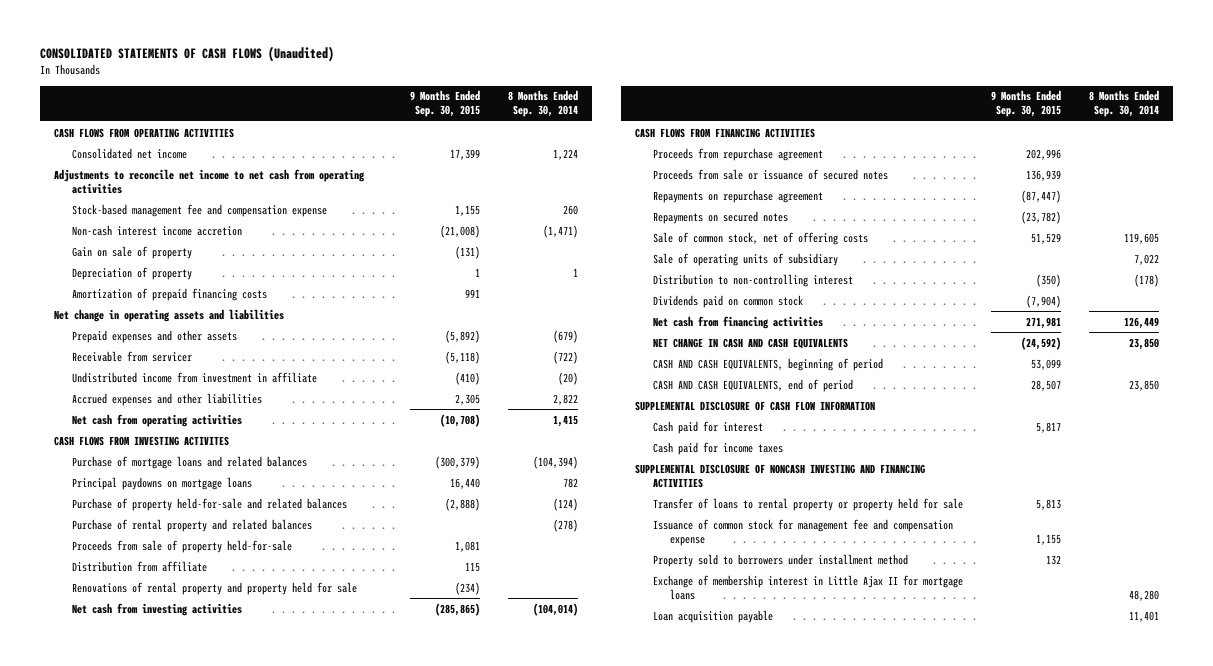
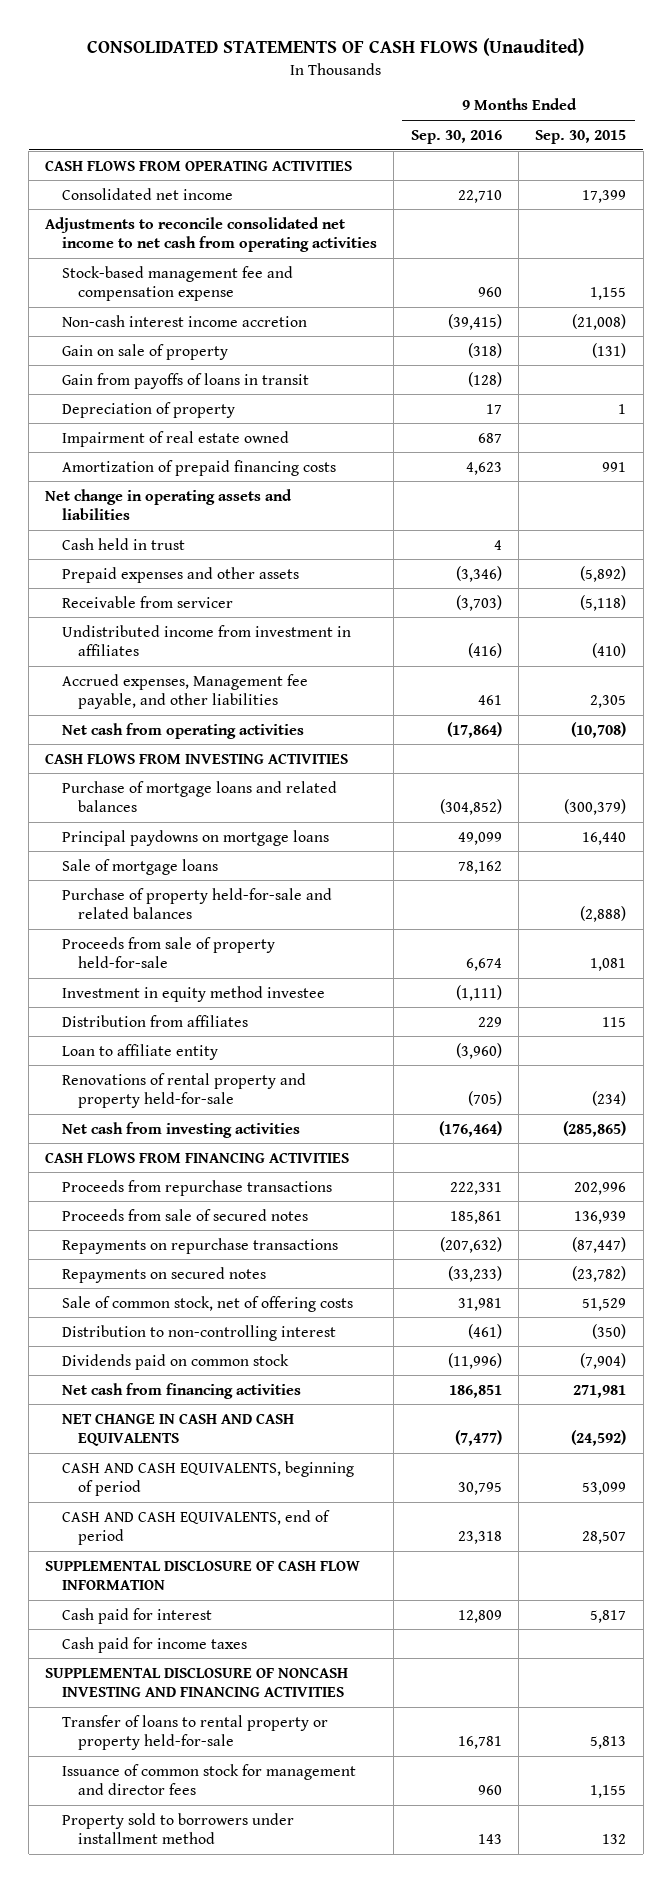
[508,90,579,118] 8 Months Ended Sep. 30, 2014 -> none
none -> [410,129,502,144] Sep. 30, 2016
[54,168,366,194] Adjustments to reconcile net income to net cash from operating activities -> [45,216,377,253] Adjustments to reconcile consolidated net income to net cash from operating activities
none -> [61,372,309,389] Gain from payoffs of loans in transit
none -> [61,430,289,447] Impairment of real estate owned
none -> [61,537,185,550] Cash held in trust
[71,371,317,383] Undistributed income from investment in affiliate -> [61,624,351,657] Undistributed income from investment in affiliates
[71,392,262,406] Accrued expenses and other liabilities -> [61,673,308,710] Accrued expenses, Management fee payable, and other liabilities
[54,435,230,446] CASH FLOWS FROM INVESTING ACTIVITES -> [45,752,349,764] CASH FLOWS FROM INVESTING ACTIVITIES
none -> [61,858,218,875] Sale of mortgage loans
[71,518,312,532] Purchase of rental property and related balances -> none
none -> [61,985,325,1002] Investment in equity method investee
[71,560,207,572] Distribution from affiliate -> [61,1014,248,1027] Distribution from affiliates
none -> [61,1043,218,1060] Loan to affiliate entity
[71,581,357,595] Renovations of rental property and property held for sale -> [61,1072,306,1109] Renovations of rental property and property held-for-sale
[652,147,823,161] Proceeds from repurchase agreement -> [61,1179,332,1196] Proceeds from repurchase transactions
[652,168,888,180] Proceeds from sale or issuance of secured notes -> [61,1208,308,1221] Proceeds from sale of secured notes
[652,189,823,203] Repayments on repurchase agreement -> [61,1237,338,1254] Repayments on repurchase transactions
[652,252,838,266] Sale of operating units of subsidiary -> none
[652,497,963,511] Transfer of loans to rental property or property held for sale -> [61,1714,328,1751] Transfer of loans to rental property or property held-for-sale
[652,518,953,546] Issuance of common stock for management fee and compensation expense -> [61,1763,356,1796] Issuance of common stock for management and director fees
[652,574,963,600] Exchange of membership interest in Little Ajax II for mortgage loans -> none
[652,609,773,623] Loan acquisition payable -> none

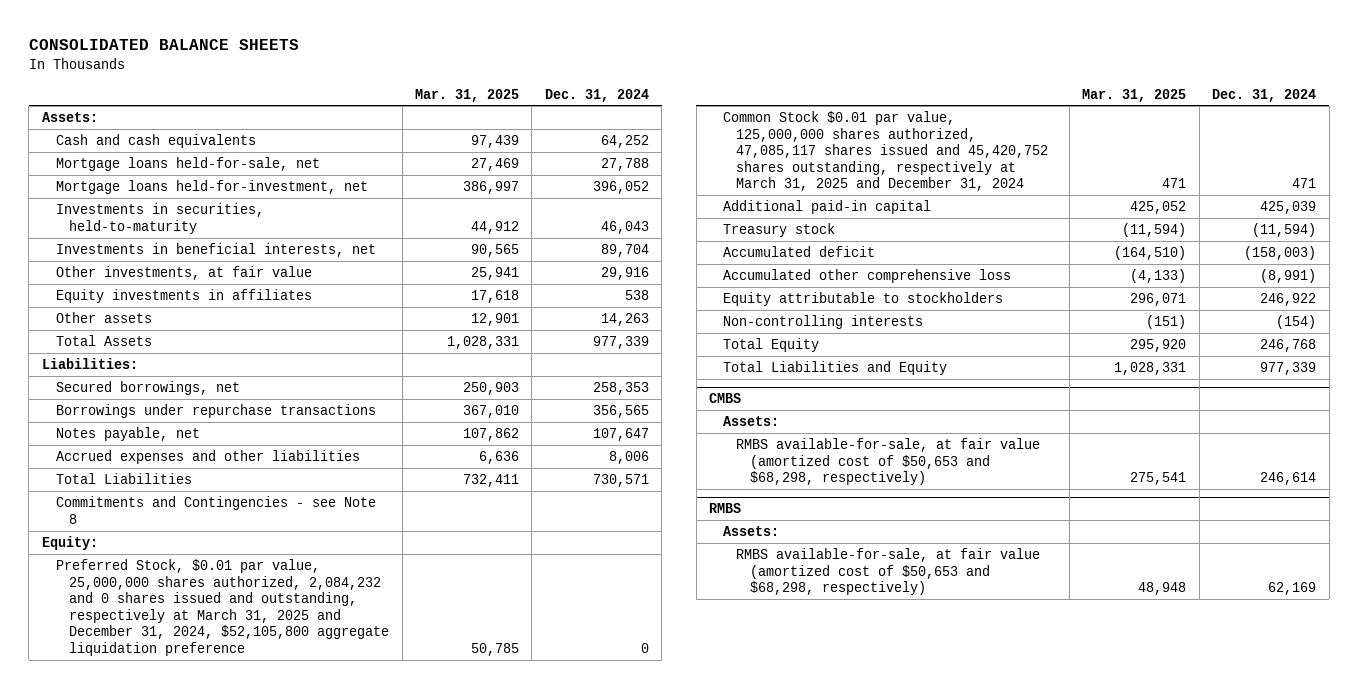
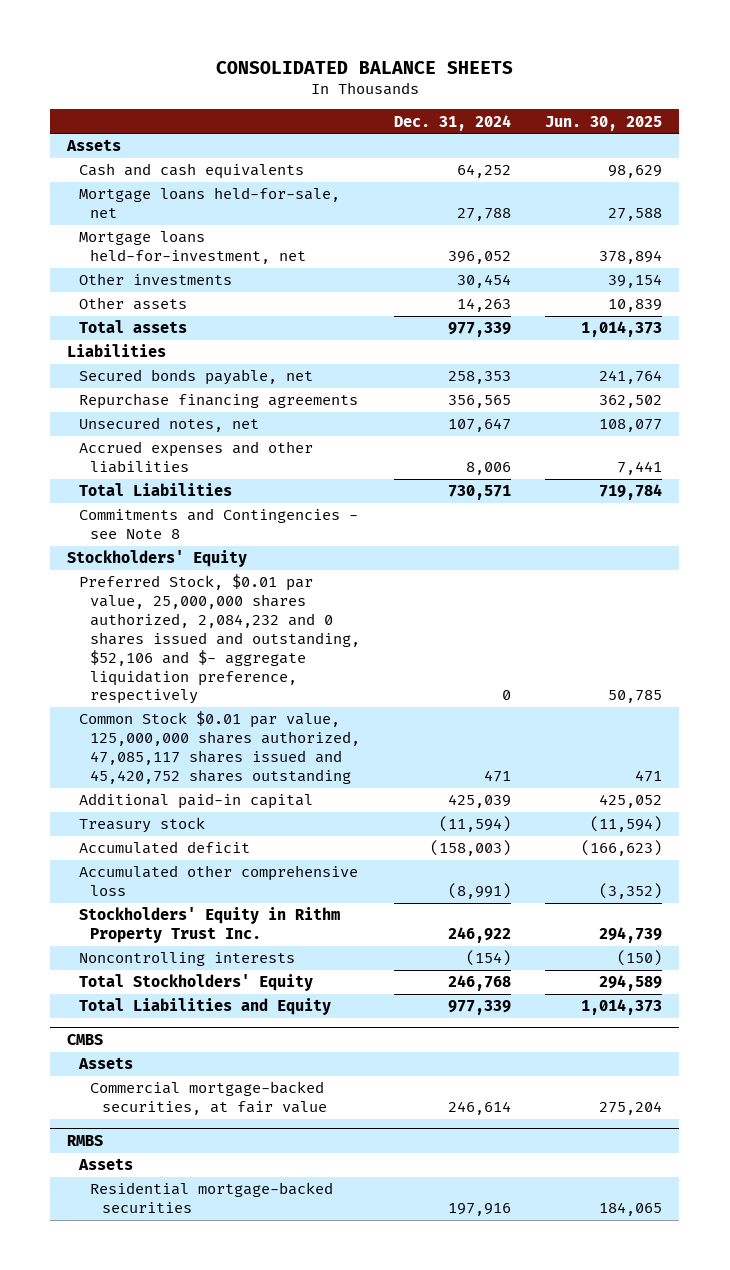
[415,88,520,102] Mar. 31, 2025 -> none
none -> [545,115,663,131] Jun. 30, 2025
[41,112,98,123] Assets: -> [66,139,122,152] Assets
[55,203,264,234] Investments in securities, held-to-maturity -> none
[55,243,376,258] Investments in beneficial interests, net -> none
[55,266,312,281] Other investments, at fair value -> none
[55,289,312,304] Equity investments in affiliates -> none
none -> [78,273,232,286] Other investments
[55,335,152,347] Total Assets -> [78,320,187,334] Total assets
[41,358,138,370] Liabilities: -> [67,344,167,358] Liabilities
[55,381,240,396] Secured borrowings, net -> [78,369,313,386] Secured bonds payable, net
[55,404,376,419] Borrowings under repurchase transactions -> [78,393,358,410] Repurchase financing agreements
[55,427,200,442] Notes payable, net -> [78,417,259,433] Unsecured notes, net
[41,536,98,551] Equity: -> [67,550,248,568] Stockholders' Equity
[55,559,390,656] Preferred Stock, $0.01 par value, 25,000,000 shares authorized, 2,084,232 and 0 shares issued and outstanding, respectively at March 31, 2025 and December 31, 2024, $52,105,800 aggregate liquidation preference -> [78,574,361,705] Preferred Stock, $0.01 par value, 25,000,000 shares authorized, 2,084,232 and 0 shares issued and outstanding, $52,106 and $- aggregate liquidation preference, respectively
[722,111,1049,192] Common Stock $0.01 par value, 125,000,000 shares authorized, 47,085,117 shares issued and 45,420,752 shares outstanding, respectively at March 31, 2025 and December 31, 2024 -> [78,711,361,784] Common Stock $0.01 par value, 125,000,000 shares authorized, 47,085,117 shares issued and 45,420,752 shares outstanding
[722,292,1003,307] Equity attributable to stockholders -> [78,907,340,944] Stockholders' Equity in Rithm Property Trust Inc.
[722,315,923,330] Non-controlling interests -> [78,952,295,967] Noncontrolling interests
[722,338,819,353] Total Equity -> [78,974,313,992] Total Stockholders' Equity
[722,416,779,427] Assets: -> [77,1057,133,1070] Assets
[736,438,1041,486] RMBS available-for-sale, at fair value (amortized cost of $50,653 and $68,298, respectively) -> [90,1081,327,1116] Commercial mortgage-backed securities, at fair value
[736,548,1041,596] RMBS available-for-sale, at fair value (amortized cost of $50,653 and $68,298, respectively) -> none
[722,526,779,537] Assets: -> [77,1158,133,1171] Assets
none -> [90,1182,334,1214] Residential mortgage-backed securities

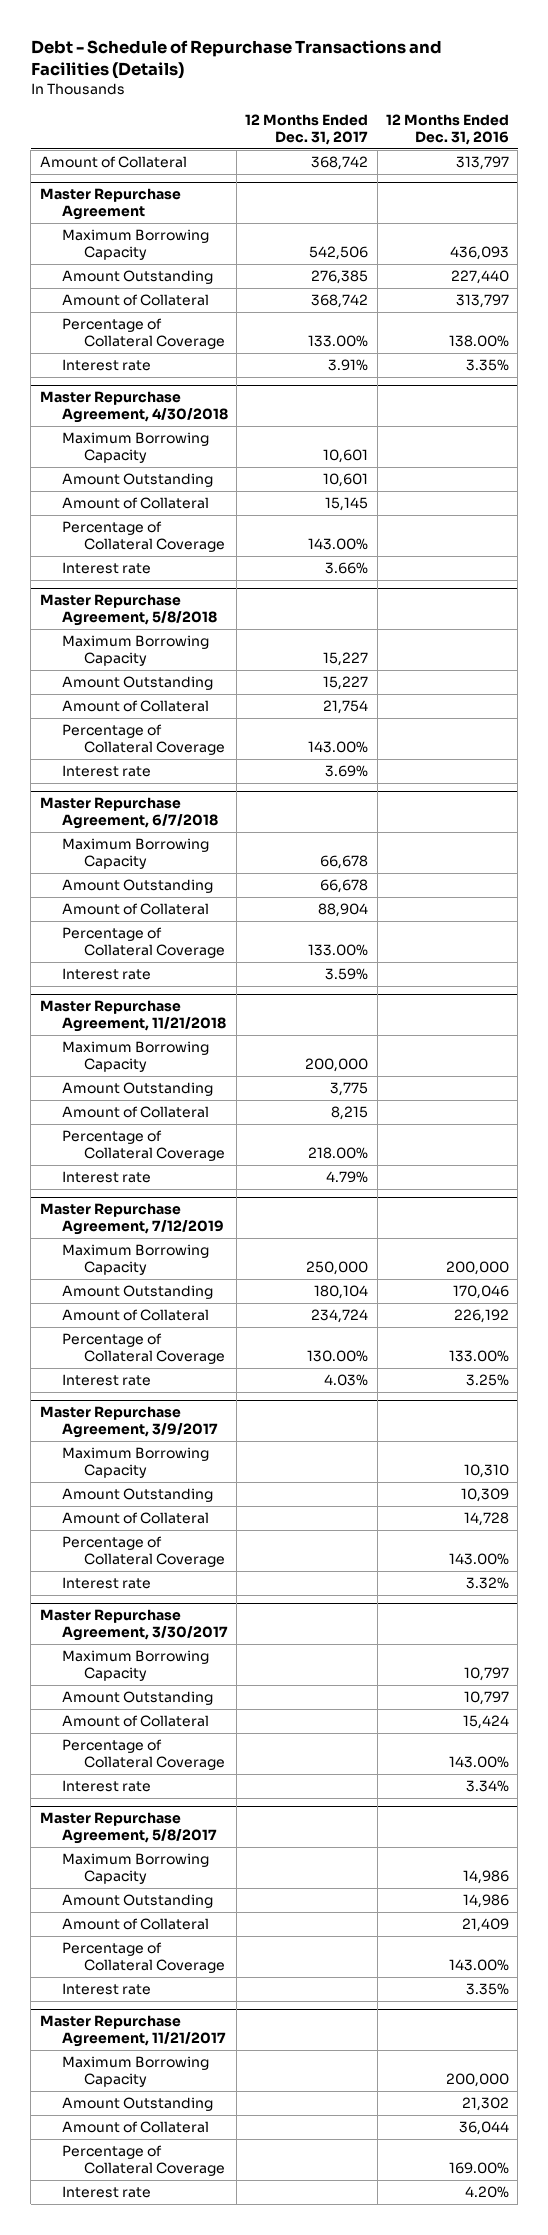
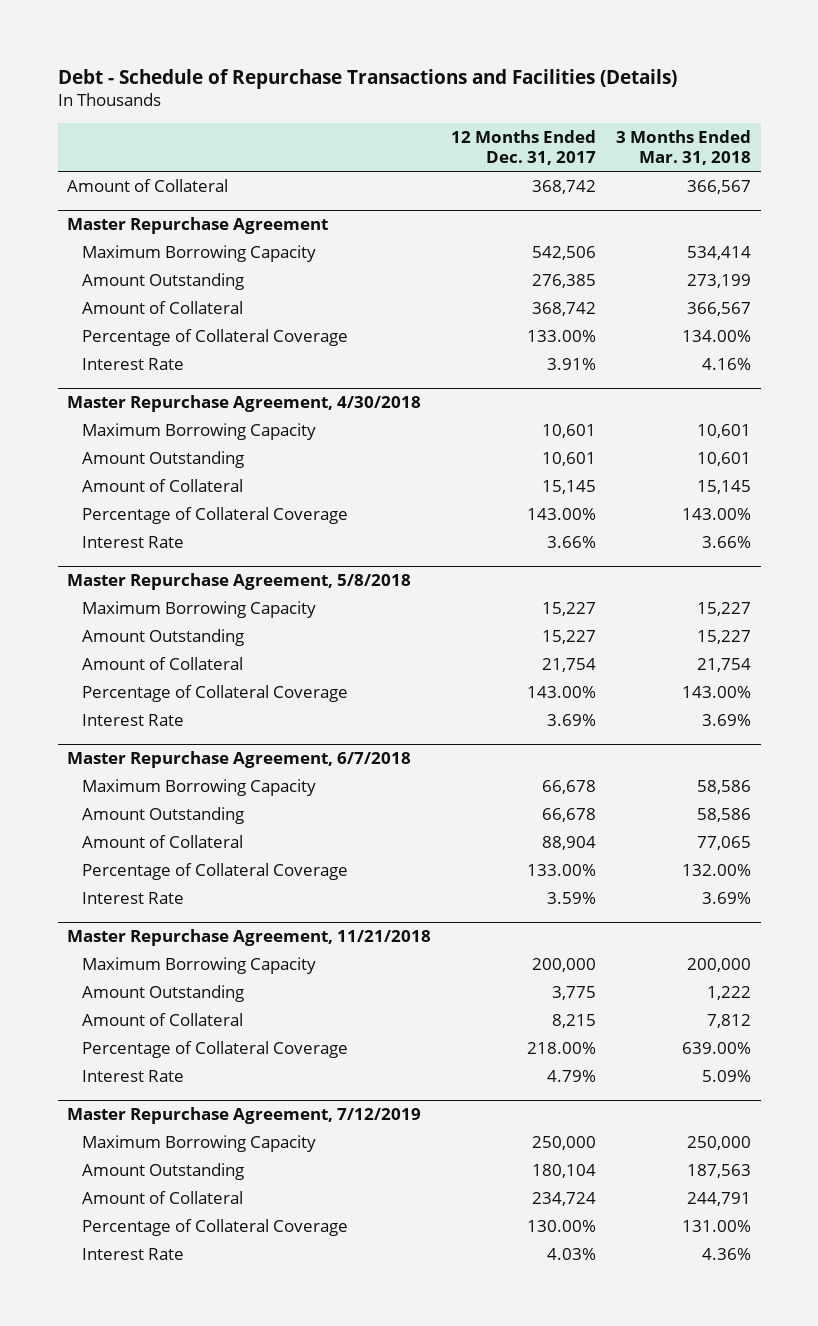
[385,114,509,145] 12 Months Ended Dec. 31, 2016 -> none
none -> [615,130,751,166] 3 Months Ended Mar. 31, 2018
[61,359,151,372] Interest rate -> [81,358,184,371] Interest Rate
[61,562,151,575] Interest rate -> [81,536,184,549] Interest Rate
[61,765,151,778] Interest rate -> [81,714,184,727] Interest Rate
[61,968,151,981] Interest rate -> [81,892,184,905] Interest Rate
[61,1171,151,1184] Interest rate -> [81,1070,184,1083] Interest Rate
[39,1406,218,1439] Master Repurchase Agreement, 3/9/2017 -> none
[61,1447,209,1478] Maximum Borrowing Capacity -> none
[61,1488,213,1503] Amount Outstanding -> none
[61,1512,209,1525] Amount of Collateral -> none
[61,1536,225,1567] Percentage of Collateral Coverage -> none
[61,1577,151,1590] Interest rate -> none
[39,1609,228,1642] Master Repurchase Agreement, 3/30/2017 -> none
[61,1650,209,1681] Maximum Borrowing Capacity -> none
[61,1691,213,1706] Amount Outstanding -> none
[61,1715,209,1728] Amount of Collateral -> none
[61,1739,225,1770] Percentage of Collateral Coverage -> none
[61,1780,151,1793] Interest rate -> none
[39,1812,217,1845] Master Repurchase Agreement, 5/8/2017 -> none
[61,1853,209,1884] Maximum Borrowing Capacity -> none
[61,1894,213,1909] Amount Outstanding -> none
[61,1918,209,1931] Amount of Collateral -> none
[61,1942,225,1973] Percentage of Collateral Coverage -> none
[61,1983,151,1996] Interest rate -> none
[39,2015,226,2048] Master Repurchase Agreement, 11/21/2017 -> none
[61,2056,209,2087] Maximum Borrowing Capacity -> none
[61,2097,213,2112] Amount Outstanding -> none
[61,2121,209,2134] Amount of Collateral -> none
[61,2145,225,2176] Percentage of Collateral Coverage -> none
[61,2186,151,2199] Interest rate -> none
[61,1374,151,1387] Interest rate -> [81,1248,184,1261] Interest Rate

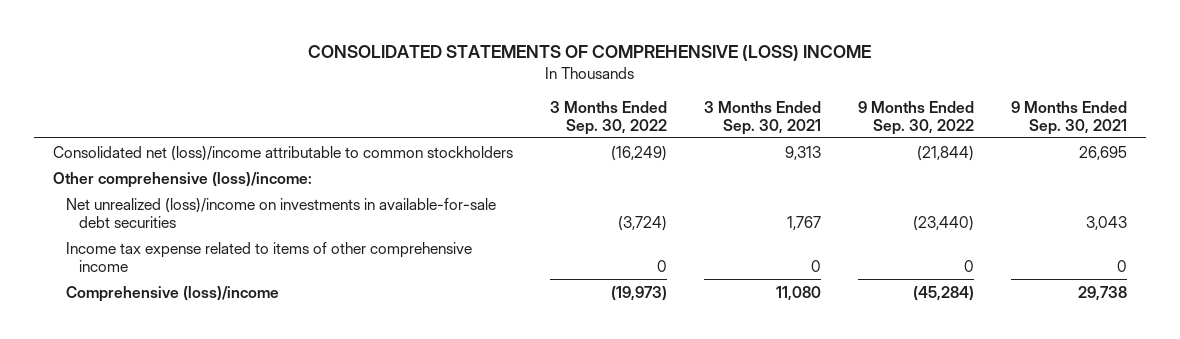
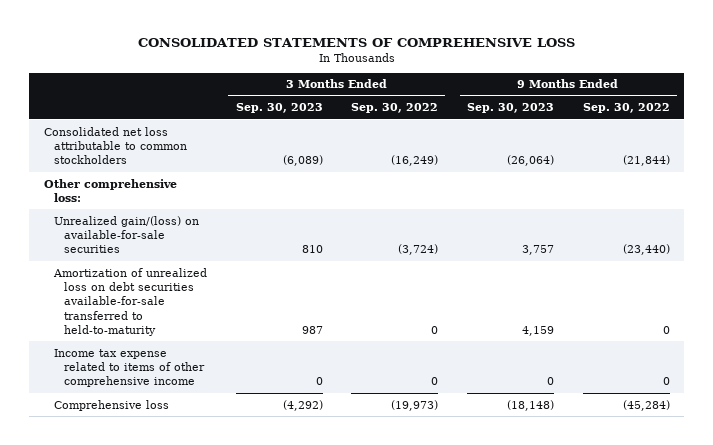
[307,44,871,61] CONSOLIDATED STATEMENTS OF COMPREHENSIVE (LOSS) INCOME -> [137,37,575,47] CONSOLIDATED STATEMENTS OF COMPREHENSIVE LOSS
[703,100,821,135] 3 Months Ended Sep. 30, 2021 -> none
[1011,100,1128,135] 9 Months Ended Sep. 30, 2021 -> none
none -> [235,103,323,114] Sep. 30, 2023
none -> [467,103,555,114] Sep. 30, 2023
[52,145,513,161] Consolidated net (loss)/income attributable to common stockholders -> [43,126,187,165] Consolidated net loss attributable to common stockholders
[52,171,312,188] Other comprehensive (loss)/income: -> [43,178,177,202] Other comprehensive loss:
[65,197,496,228] Net unrealized (loss)/income on investments in available-for-sale debt securities -> [53,215,199,254] Unrealized gain/(loss) on available-for-sale securities
none -> [52,267,207,336] Amortization of unrealized loss on debt securities available-for-sale transferred to held-to-maturity
[65,285,279,302] Comprehensive (loss)/income -> [53,399,169,411] Comprehensive loss

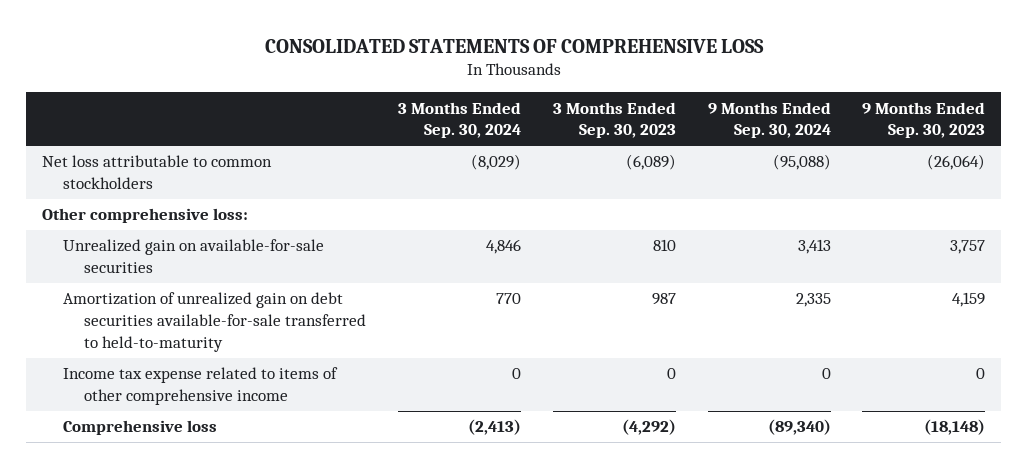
[351,103,439,114] Sep. 30, 2022 -> none
[582,103,670,114] Sep. 30, 2022 -> none
none -> [398,101,522,139] 3 Months Ended Sep. 30, 2024
none -> [707,101,831,139] 9 Months Ended Sep. 30, 2024
[43,126,187,165] Consolidated net loss attributable to common stockholders -> [42,155,273,189] Net loss attributable to common stockholders
[53,215,199,254] Unrealized gain/(loss) on available-for-sale securities -> [63,239,325,273] Unrealized gain on available-for-sale securities
[52,267,207,336] Amortization of unrealized loss on debt securities available-for-sale transferred to held-to-maturity -> [63,292,367,352] Amortization of unrealized gain on debt securities available-for-sale transferred to held-to-maturity

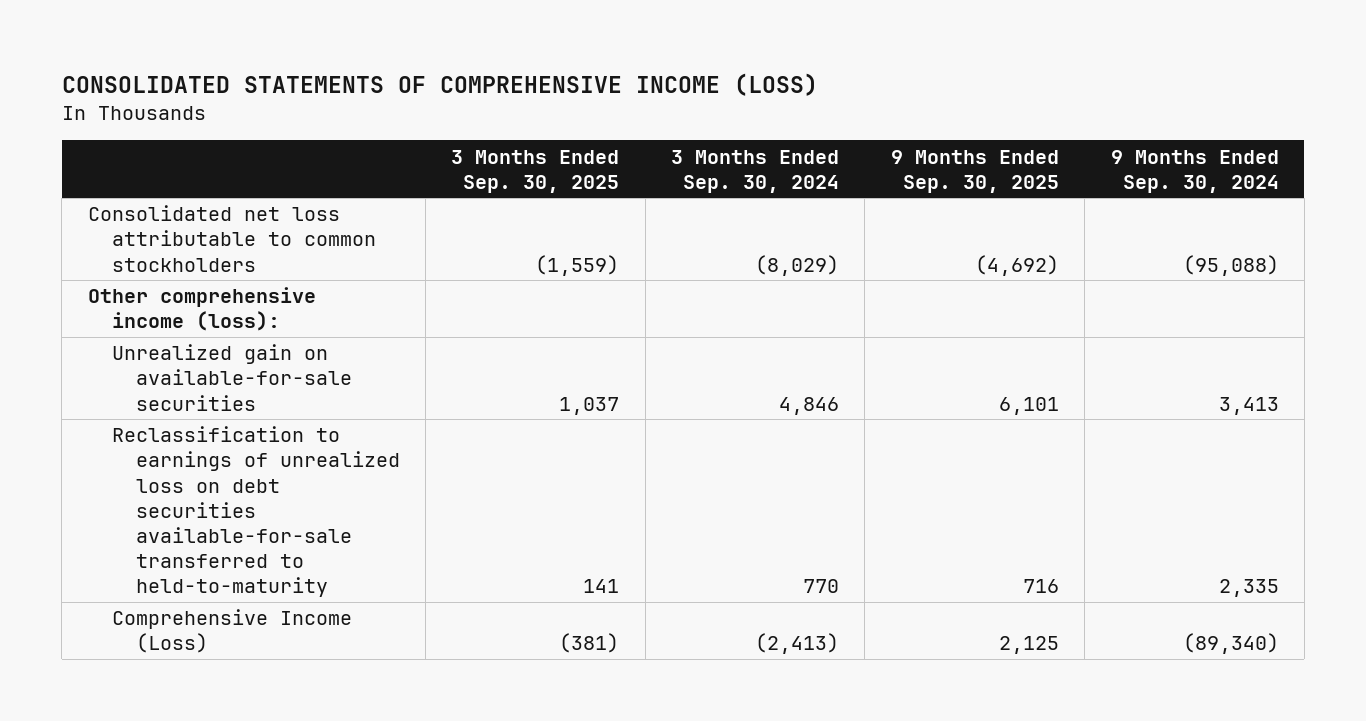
[264,38,764,53] CONSOLIDATED STATEMENTS OF COMPREHENSIVE LOSS -> [61,73,818,97] CONSOLIDATED STATEMENTS OF COMPREHENSIVE INCOME (LOSS)
[552,101,676,139] 3 Months Ended Sep. 30, 2023 -> none
[862,101,986,139] 9 Months Ended Sep. 30, 2023 -> none
none -> [451,149,620,193] 3 Months Ended Sep. 30, 2025
none -> [890,149,1059,193] 9 Months Ended Sep. 30, 2025
[42,155,273,189] Net loss attributable to common stockholders -> [87,205,376,272] Consolidated net loss attributable to common stockholders
[42,208,249,224] Other comprehensive loss: -> [87,287,316,332] Other comprehensive income (loss):
[63,367,339,405] Income tax expense related to items of other comprehensive income -> none
[63,292,367,352] Amortization of unrealized gain on debt securities available-for-sale transferred to held-to-maturity -> [111,426,400,597] Reclassification to earnings of unrealized loss on debt securities available-for-sale transferred to held-to-maturity
[63,420,218,436] Comprehensive loss -> [111,609,352,654] Comprehensive Income (Loss)

